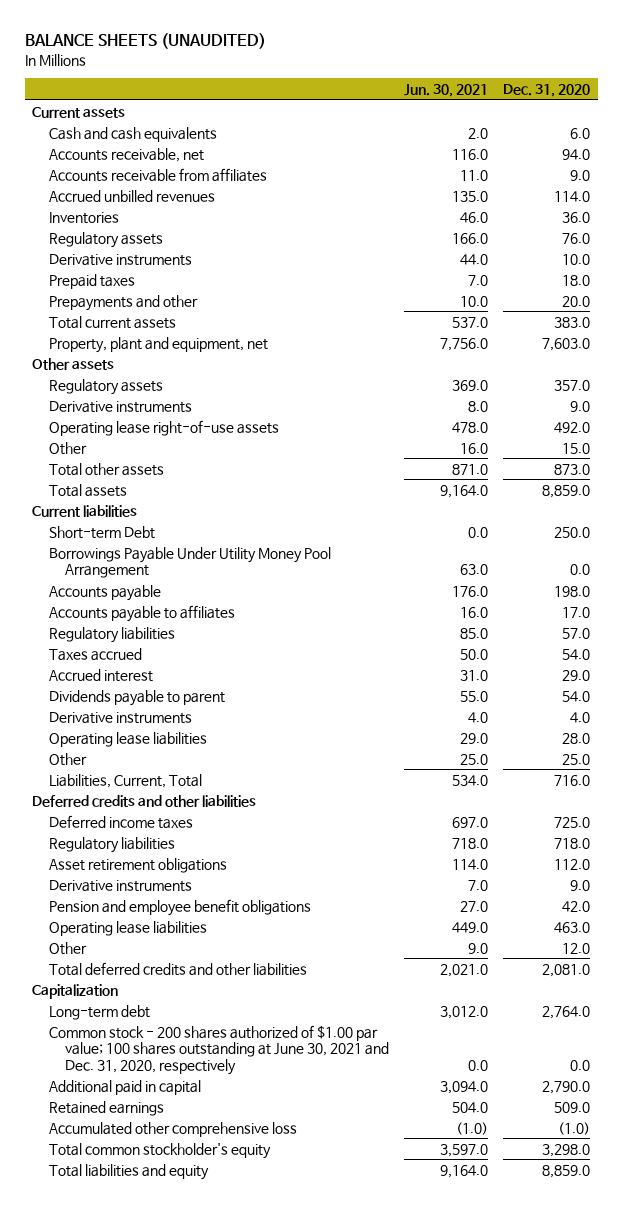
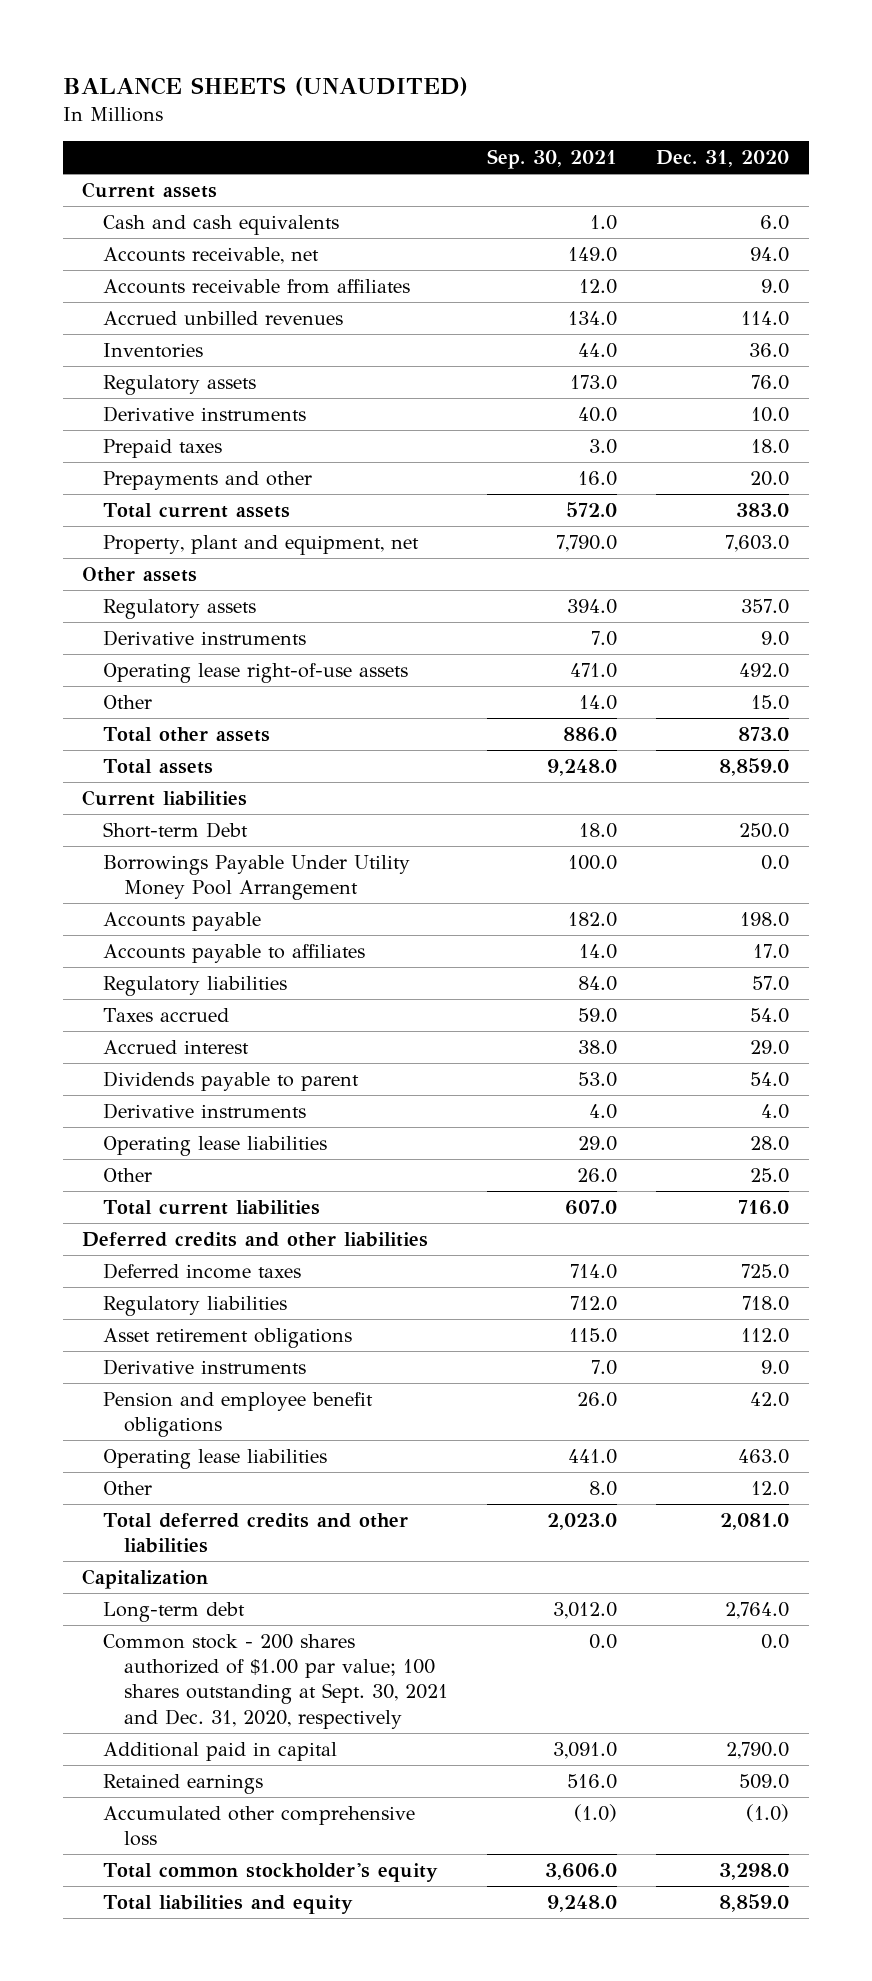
[403,84,488,98] Jun. 30, 2021 -> none
none -> [487,149,618,170] Sep. 30, 2021
[48,773,202,788] Liabilities, Current, Total -> [103,1199,321,1215] Total current liabilities
[48,1024,389,1075] Common stock - 200 shares authorized of $1.00 par value; 100 shares outstanding at June 30, 2021 and Dec. 31, 2020, respectively -> [103,1633,449,1729] Common stock - 200 shares authorized of $1.00 par value; 100 shares outstanding at Sept. 30, 2021 and Dec. 31, 2020, respectively

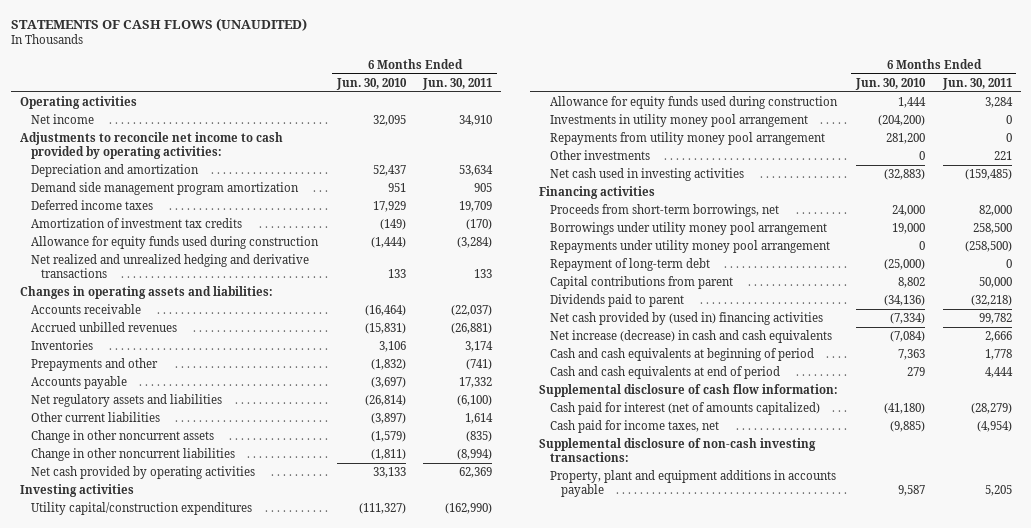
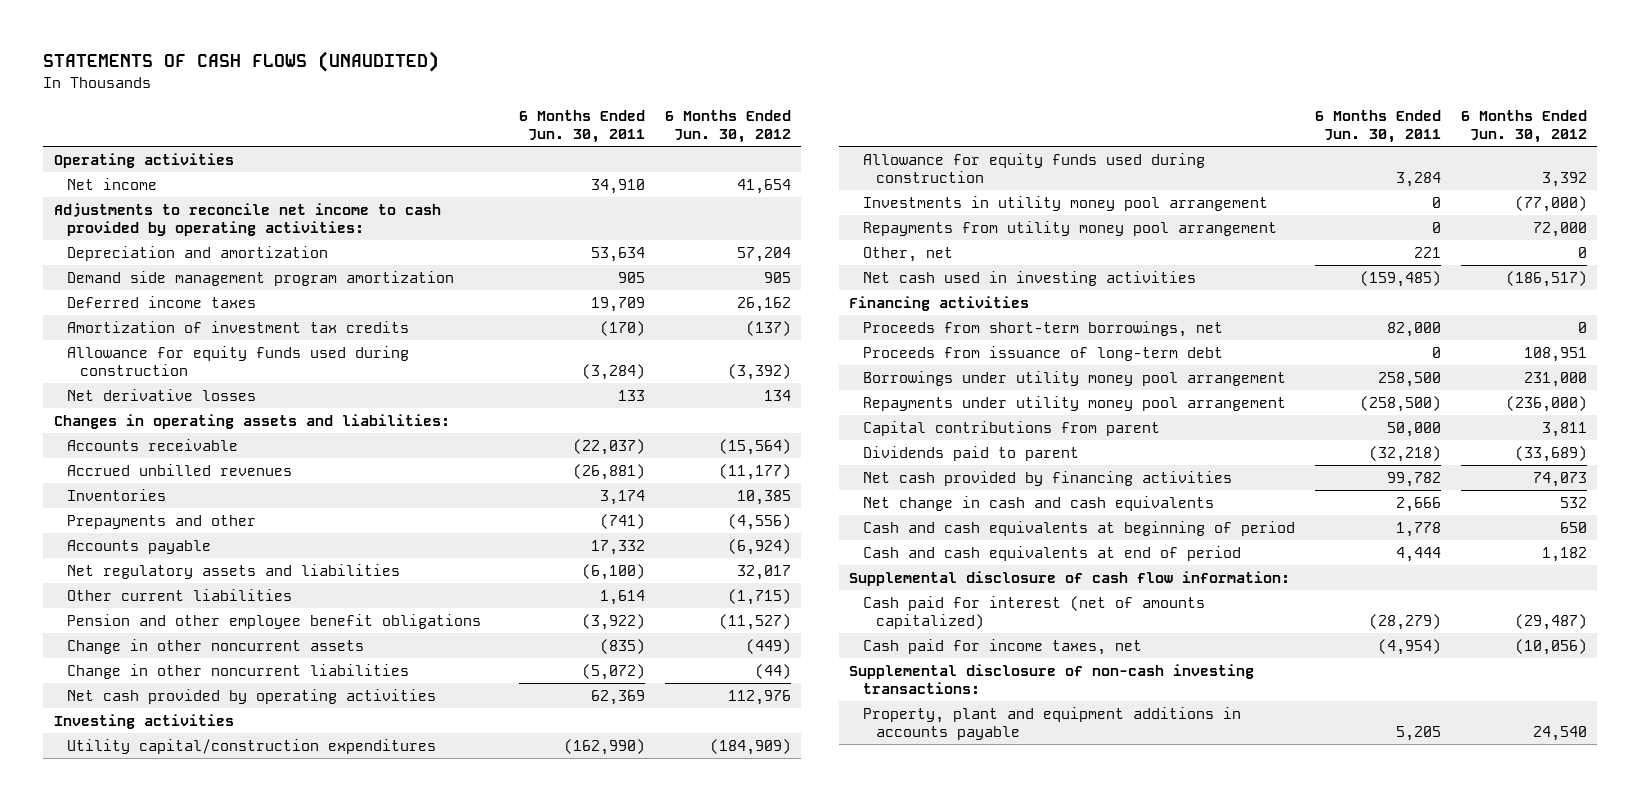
[335,78,407,91] Jun. 30, 2010 -> none
none -> [665,109,792,143] 6 Months Ended Jun. 30, 2012
[30,254,309,279] Net realized and unrealized hedging and derivative transactions -> [66,389,256,402] Net derivative losses
none -> [66,614,481,630] Pension and other employee benefit obligations
[457,449,493,461] (8,994) -> [581,664,645,681] (5,072)
[549,150,650,161] Other investments -> [862,247,953,263] Other, net
none -> [862,346,1223,362] Proceeds from issuance of long-term debt
[549,258,710,272] Repayment of long-term debt -> none
[549,312,823,326] Net cash provided by (used in) financing activities -> [862,471,1232,487] Net cash provided by financing activities
[549,330,832,344] Net increase (decrease) in cash and cash equivalents -> [862,496,1214,512] Net change in cash and cash equivalents

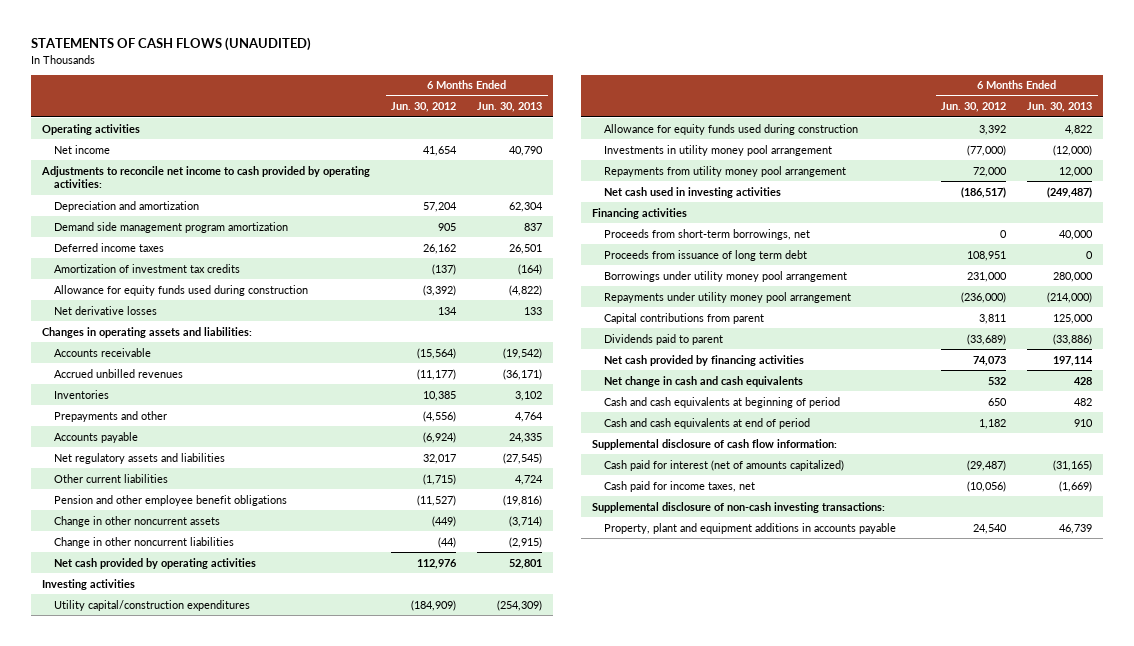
[518,109,645,143] 6 Months Ended Jun. 30, 2011 -> none
none -> [477,102,543,113] Jun. 30, 2013
[862,247,953,263] Other, net -> none
[862,346,1223,362] Proceeds from issuance of long-term debt -> [603,249,807,261] Proceeds from issuance of long term debt

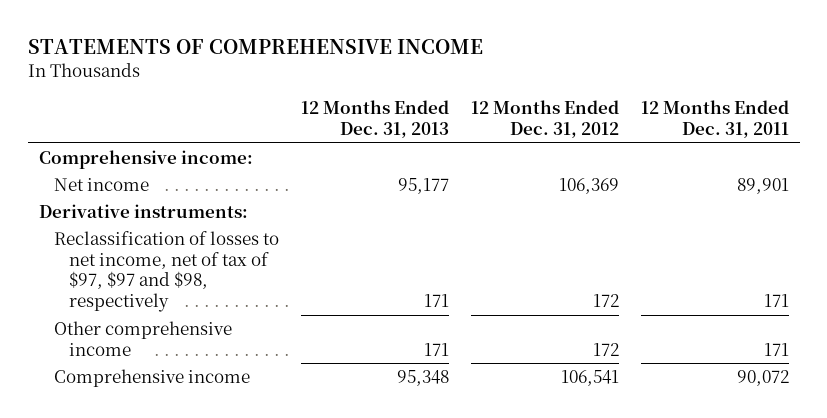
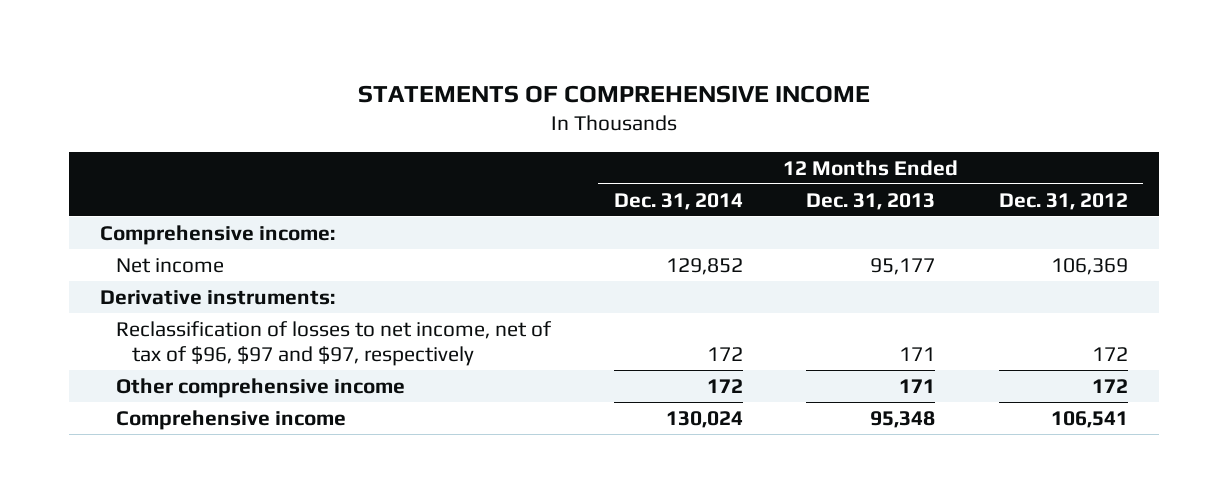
[640,100,789,139] 12 Months Ended Dec. 31, 2011 -> none
none -> [614,192,744,210] Dec. 31, 2014
[53,230,279,313] Reclassification of losses to net income, net of tax of $97, $97 and $98, respectively -> [116,320,553,367] Reclassification of losses to net income, net of tax of $96, $97 and $97, respectively

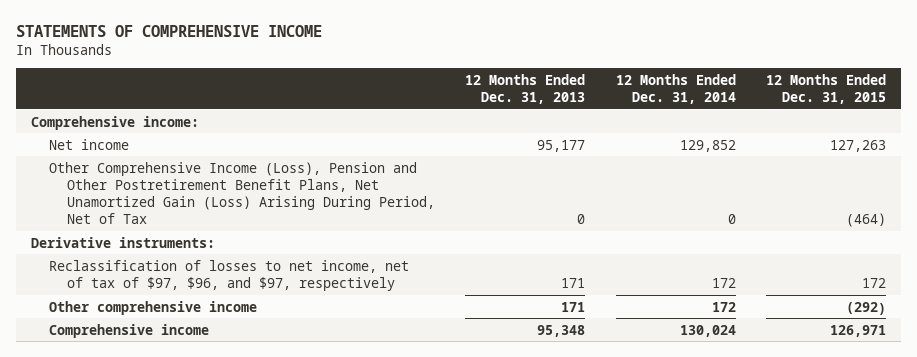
[998,192,1128,210] Dec. 31, 2012 -> none
none -> [766,73,887,104] 12 Months Ended Dec. 31, 2015
none -> [49,161,436,224] Other Comprehensive Income (Loss), Pension and Other Postretirement Benefit Plans, Net Unamortized Gain (Loss) Arising During Period, Net of Tax
[116,320,553,367] Reclassification of losses to net income, net of tax of $96, $97 and $97, respectively -> [49,259,410,291] Reclassification of losses to net income, net of tax of $97, $96, and $97, respectively

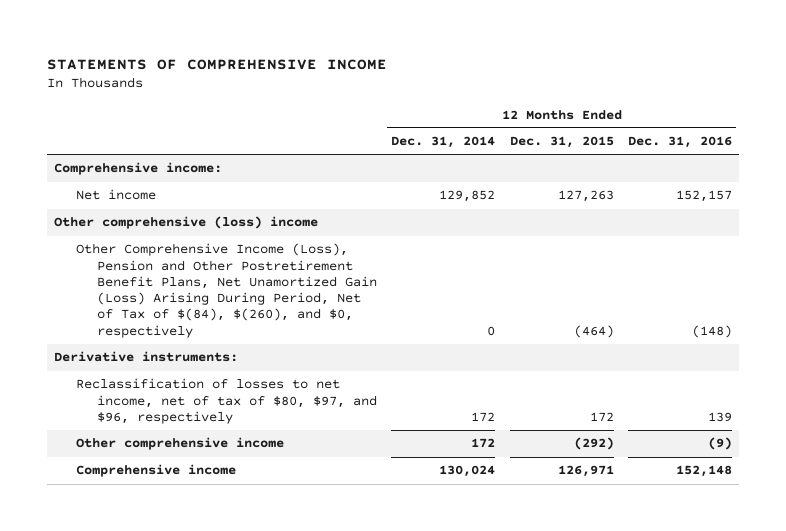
[465,73,586,104] 12 Months Ended Dec. 31, 2013 -> none
none -> [627,136,732,149] Dec. 31, 2016
none -> [54,216,319,230] Other comprehensive (loss) income
[49,161,436,224] Other Comprehensive Income (Loss), Pension and Other Postretirement Benefit Plans, Net Unamortized Gain (Loss) Arising During Period, Net of Tax -> [75,243,377,338] Other Comprehensive Income (Loss), Pension and Other Postretirement Benefit Plans, Net Unamortized Gain (Loss) Arising During Period, Net of Tax of $(84), $(260), and $0, respectively
[49,259,410,291] Reclassification of losses to net income, net of tax of $97, $96, and $97, respectively -> [75,378,377,424] Reclassification of losses to net income, net of tax of $80, $97, and $96, respectively

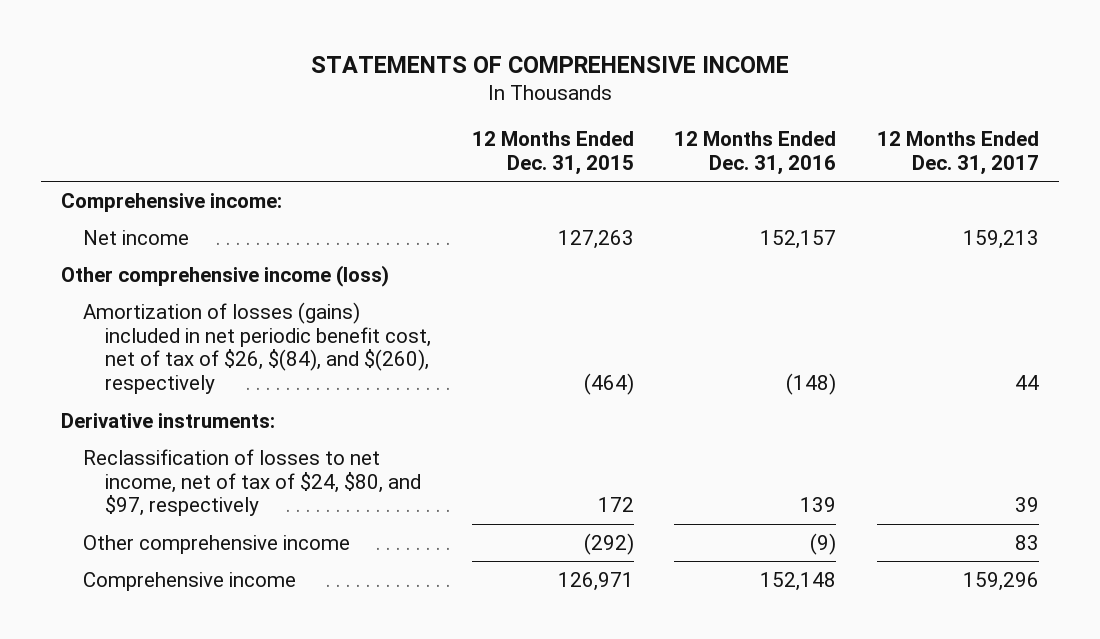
[391,136,496,149] Dec. 31, 2014 -> none
none -> [876,130,1039,175] 12 Months Ended Dec. 31, 2017
[54,216,319,230] Other comprehensive (loss) income -> [61,264,390,287] Other comprehensive income (loss)
[75,243,377,338] Other Comprehensive Income (Loss), Pension and Other Postretirement Benefit Plans, Net Unamortized Gain (Loss) Arising During Period, Net of Tax of $(84), $(260), and $0, respectively -> [83,301,431,395] Amortization of losses (gains) included in net periodic benefit cost, net of tax of $26, $(84), and $(260), respectively
[75,378,377,424] Reclassification of losses to net income, net of tax of $80, $97, and $96, respectively -> [83,448,421,517] Reclassification of losses to net income, net of tax of $24, $80, and $97, respectively

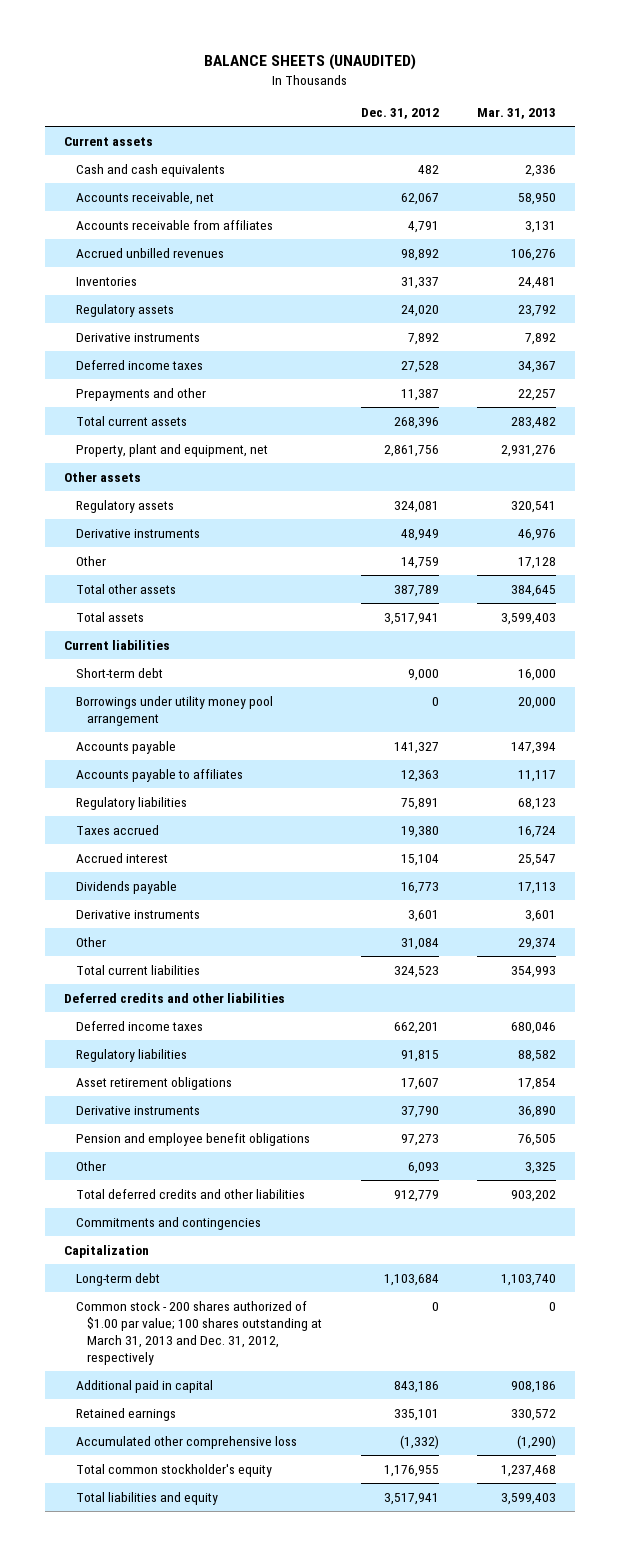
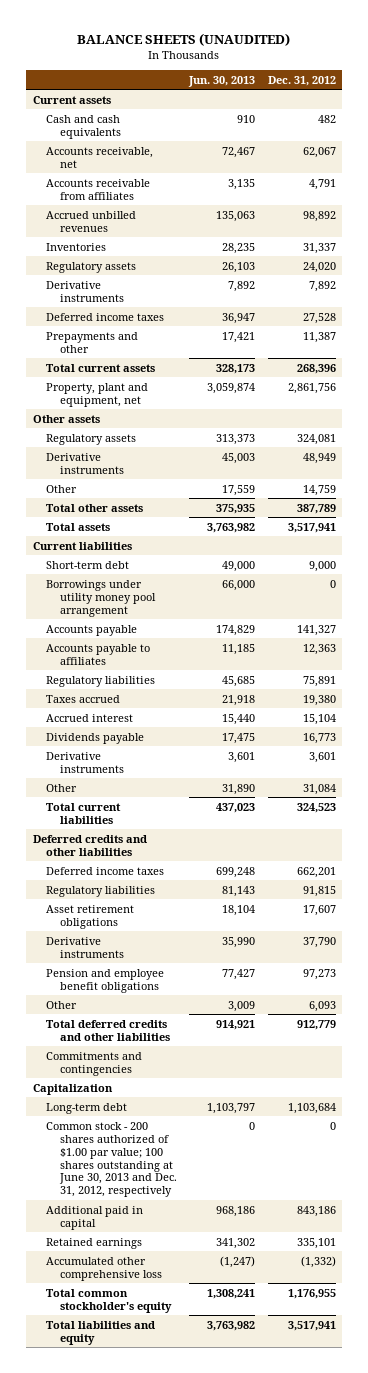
[477,108,557,120] Mar. 31, 2013 -> none
none -> [188,75,256,87] Jun. 30, 2013
[75,1300,323,1366] Common stock - 200 shares authorized of $1.00 par value; 100 shares outstanding at March 31, 2013 and Dec. 31, 2012, respectively -> [46,1121,177,1198] Common stock - 200 shares authorized of $1.00 par value; 100 shares outstanding at June 30, 2013 and Dec. 31, 2012, respectively

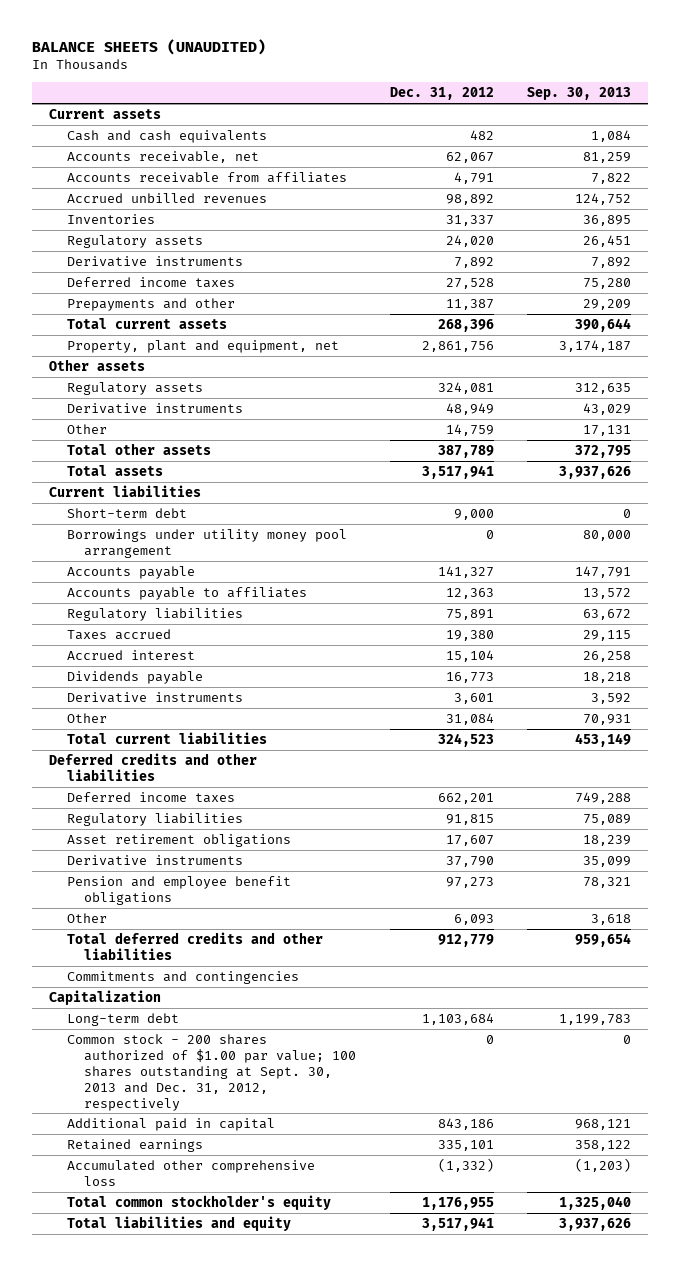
[188,75,256,87] Jun. 30, 2013 -> none
none -> [527,87,632,101] Sep. 30, 2013
[46,1121,177,1198] Common stock - 200 shares authorized of $1.00 par value; 100 shares outstanding at June 30, 2013 and Dec. 31, 2012, respectively -> [66,1033,357,1111] Common stock - 200 shares authorized of $1.00 par value; 100 shares outstanding at Sept. 30, 2013 and Dec. 31, 2012, respectively

